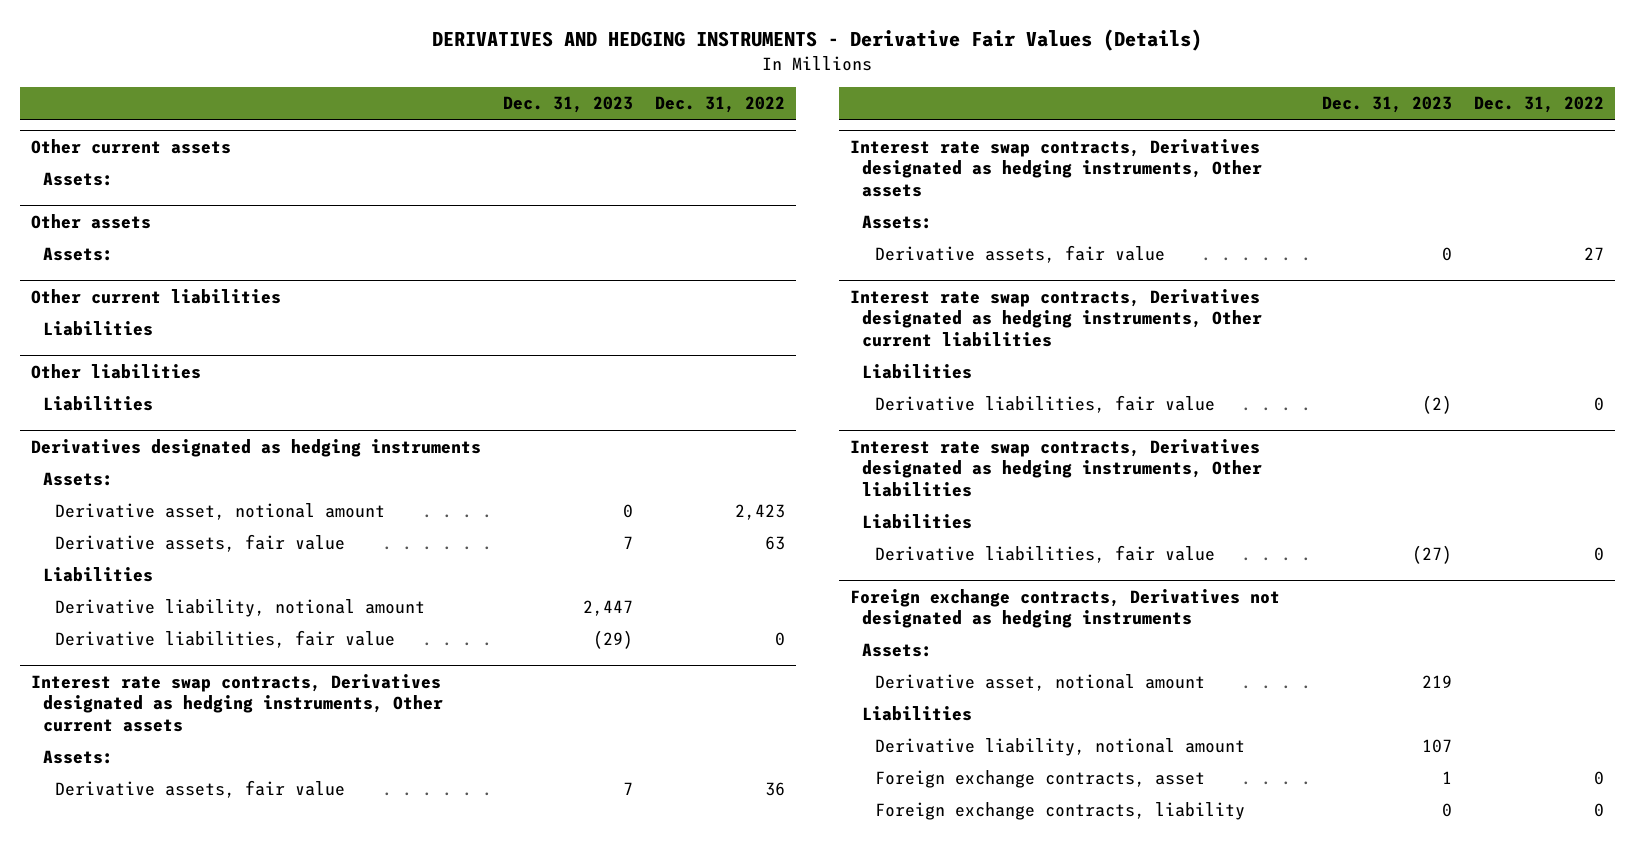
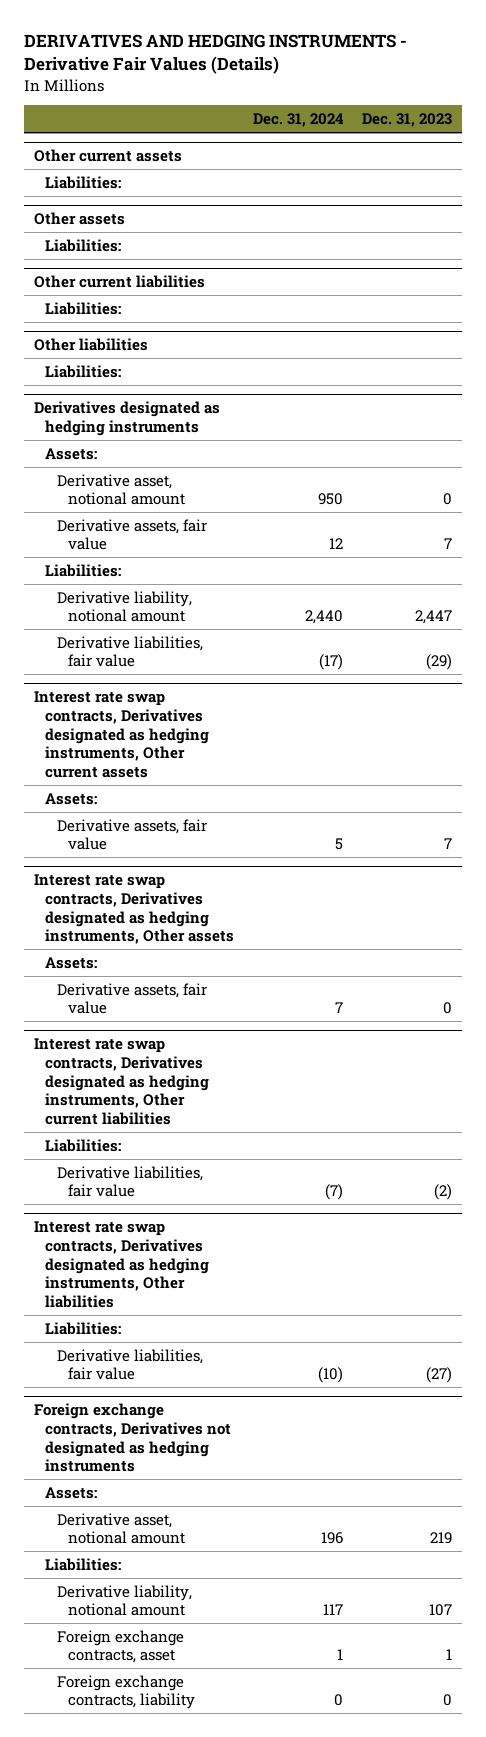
[654,96,785,114] Dec. 31, 2022 -> none
none -> [253,113,345,128] Dec. 31, 2024
[42,172,113,187] Assets: -> none
none -> [45,175,122,189] Liabilities:
[42,247,113,262] Assets: -> none
none -> [45,238,122,252] Liabilities:
[42,321,153,337] Liabilities -> [45,301,122,315] Liabilities:
[42,396,153,412] Liabilities -> [45,364,122,378] Liabilities:
[42,567,153,583] Liabilities -> [45,563,122,577] Liabilities:
[862,364,973,380] Liabilities -> [45,1138,122,1152] Liabilities:
[862,514,973,530] Liabilities -> [45,1321,122,1335] Liabilities:
[862,706,973,722] Liabilities -> [45,1557,122,1571] Liabilities:

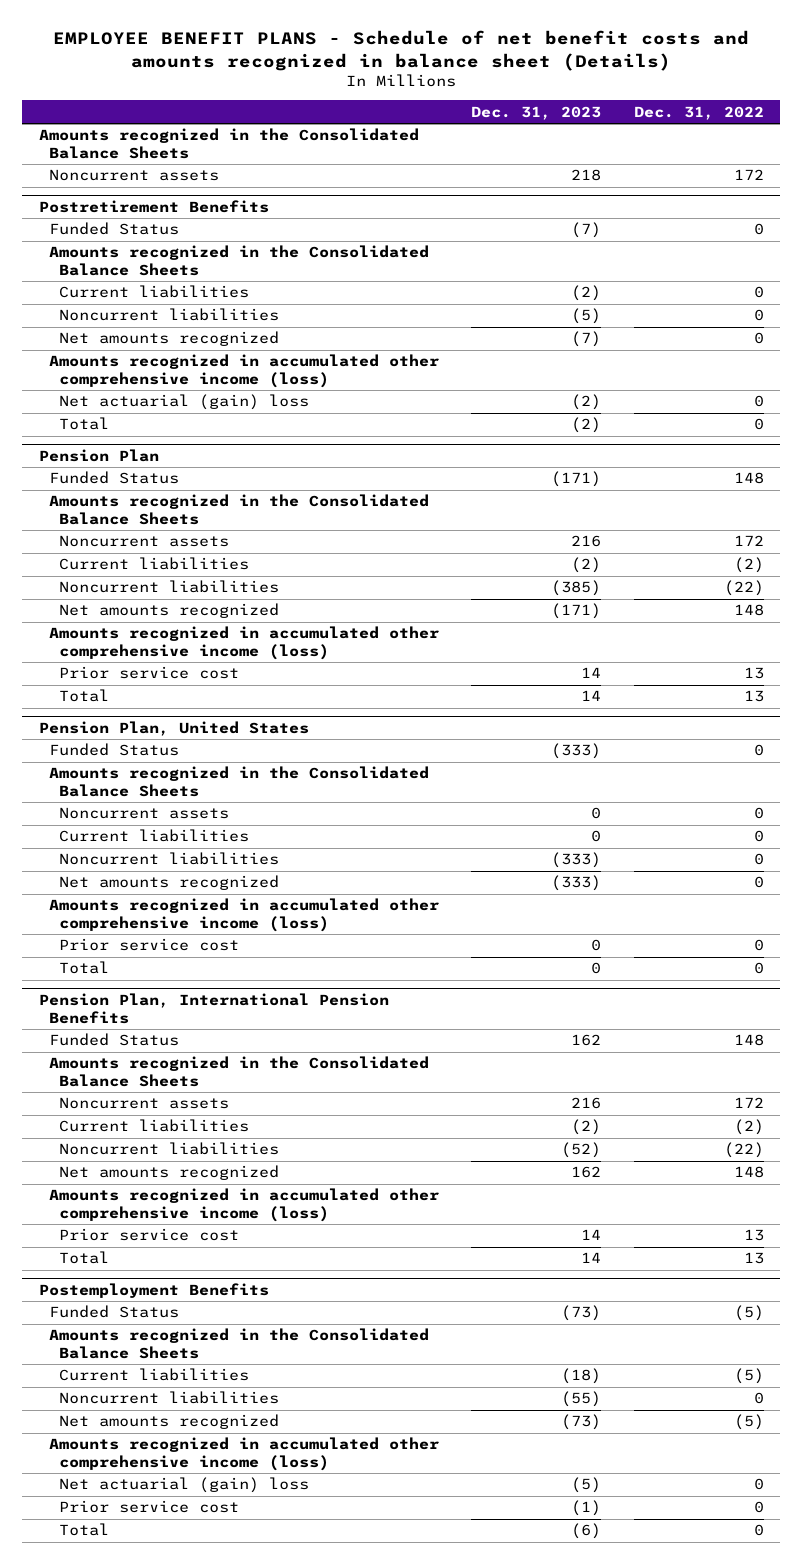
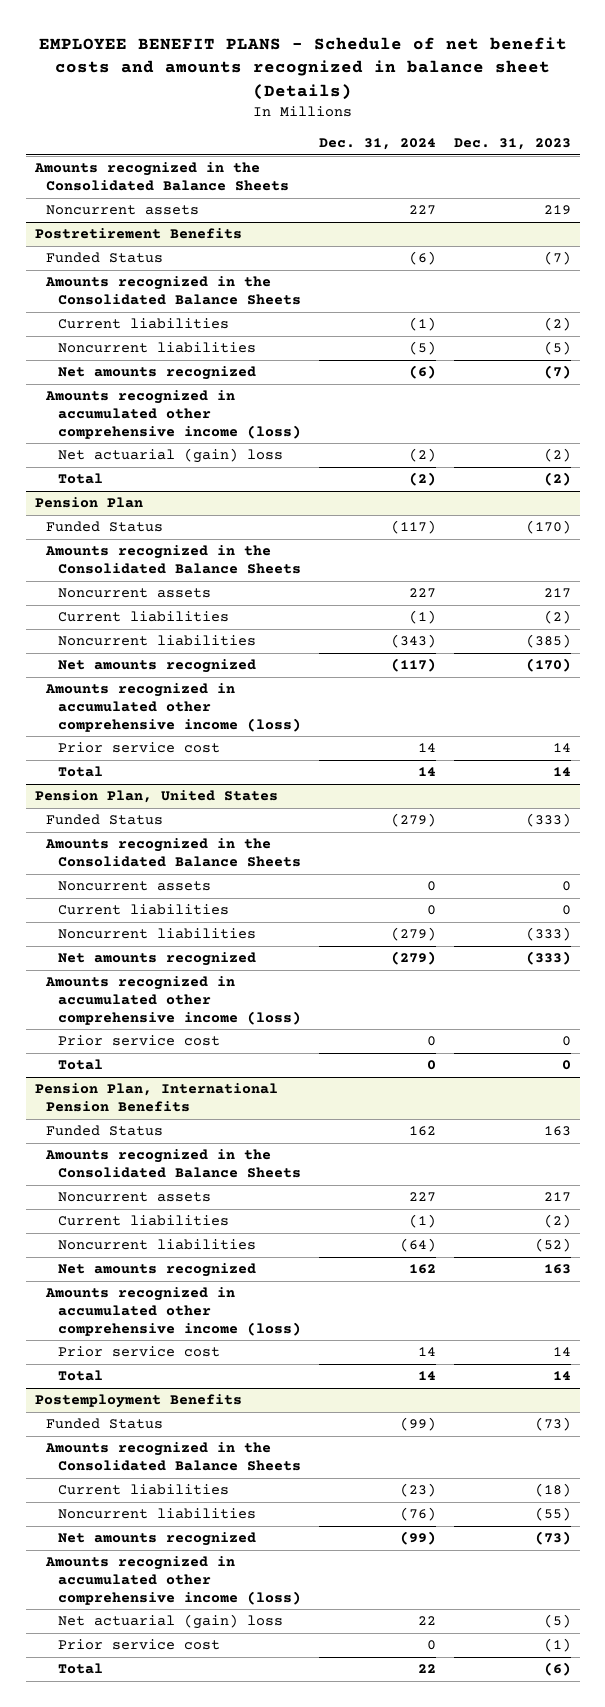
[633,105,764,120] Dec. 31, 2022 -> none
none -> [318,138,436,151] Dec. 31, 2024
[571,169,602,182] 218 -> [543,205,571,216] 219
[551,471,602,488] (171) -> [525,520,571,535] (170)
[571,535,602,548] 216 -> [543,588,571,599] 217
[551,603,602,620] (171) -> [525,658,571,673] (170)
[571,1034,602,1047] 162 -> [543,1126,571,1137] 163
[571,1097,602,1110] 216 -> [543,1192,571,1203] 217
[571,1166,602,1179] 162 -> [543,1264,571,1275] 163

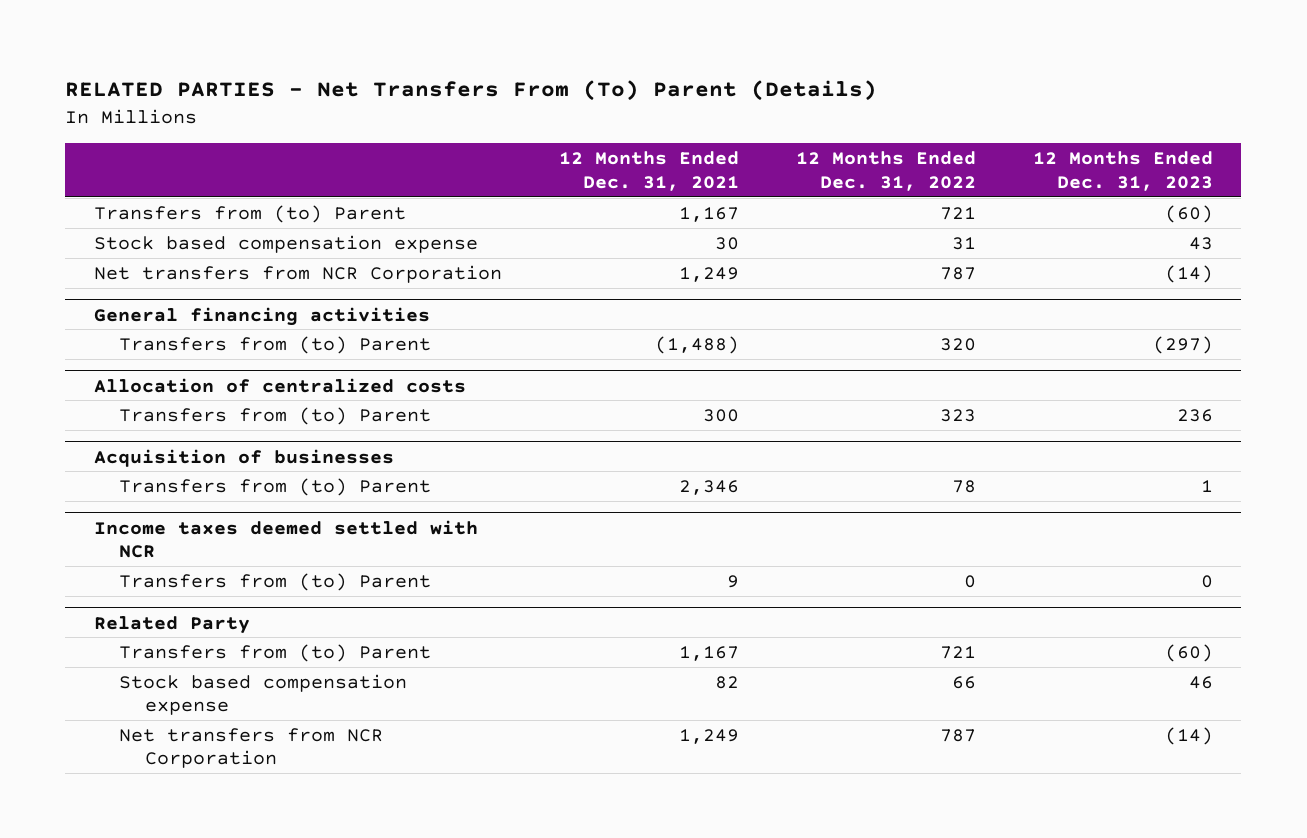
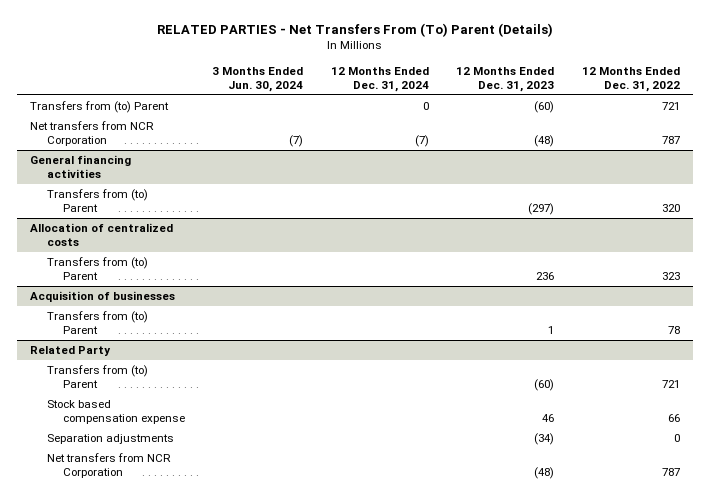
[558,151,739,191] 12 Months Ended Dec. 31, 2021 -> none
none -> [212,66,304,93] 3 Months Ended Jun. 30, 2024
none -> [330,66,429,93] 12 Months Ended Dec. 31, 2024
[93,234,478,253] Stock based compensation expense -> none
[1164,264,1213,283] (14) -> [534,135,555,148] (48)
[93,519,478,558] Income taxes deemed settled with NCR -> none
[119,572,432,591] Transfers from (to) Parent -> none
none -> [46,433,174,444] Separation adjustments
[1164,726,1213,745] (14) -> [534,467,555,480] (48)

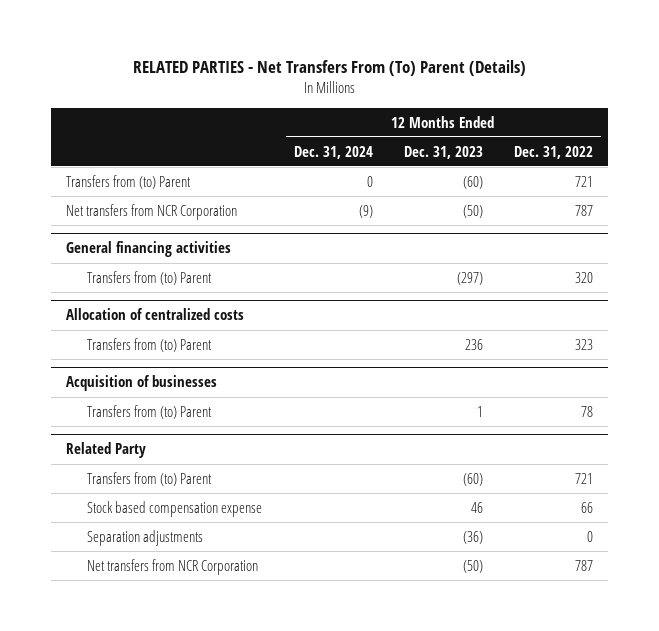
[212,66,304,93] 3 Months Ended Jun. 30, 2024 -> none
[414,135,429,148] (7) -> [358,204,373,218] (9)
[534,135,555,148] (48) -> [462,204,483,218] (50)
[534,432,555,445] (34) -> [462,530,483,544] (36)
[534,467,555,480] (48) -> [462,559,483,573] (50)

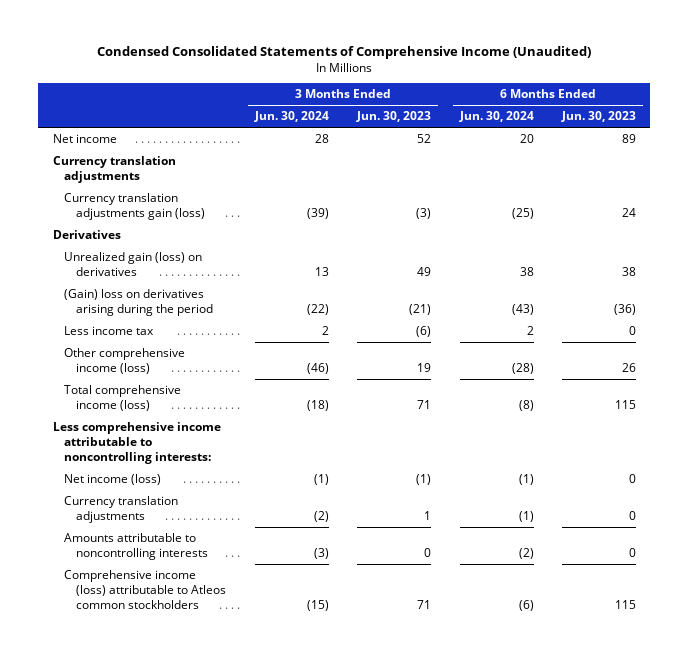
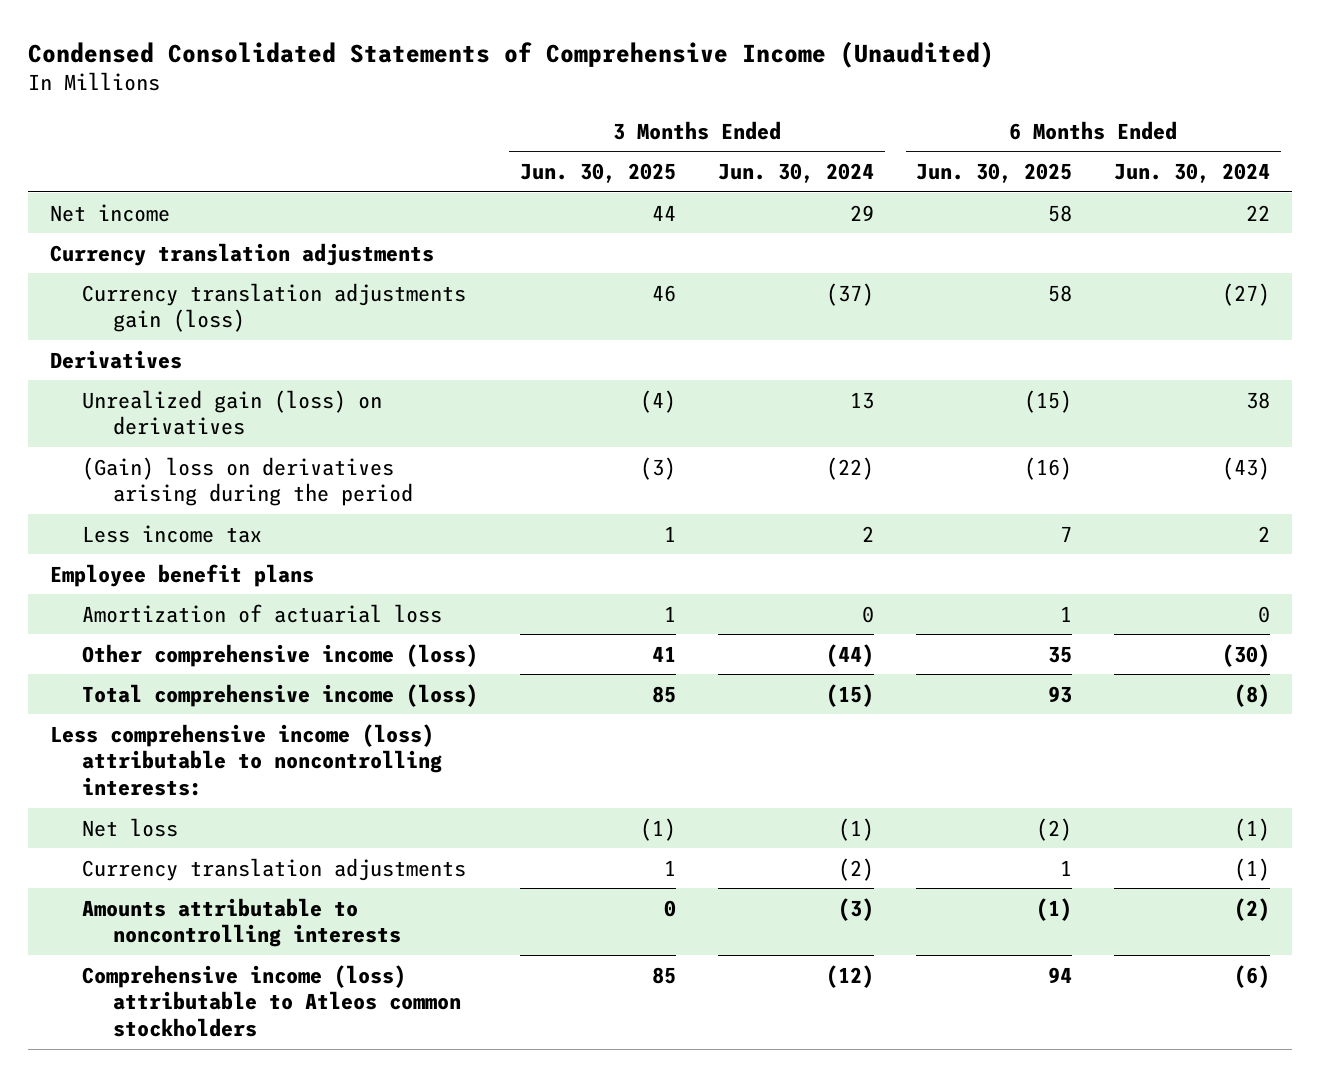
[356,111,432,123] Jun. 30, 2023 -> none
[561,111,637,123] Jun. 30, 2023 -> none
none -> [519,163,676,184] Jun. 30, 2025
none -> [916,163,1073,184] Jun. 30, 2025
[314,134,329,144] 28 -> [849,204,874,221] 29
[519,134,534,144] 20 -> [1246,204,1271,221] 22
[306,208,329,220] (39) -> [825,282,874,306] (37)
[511,208,534,220] (25) -> [1222,282,1271,306] (27)
none -> [49,563,314,587] Employee benefit plans
none -> [81,603,442,623] Amortization of actuarial loss
[306,363,329,375] (46) -> [825,643,874,667] (44)
[511,363,534,375] (28) -> [1222,643,1271,667] (30)
[306,400,329,412] (18) -> [825,683,874,707] (15)
[52,422,221,464] Less comprehensive income attributable to noncontrolling interests: -> [49,723,442,797] Less comprehensive income (loss) attributable to noncontrolling interests:
[64,474,162,486] Net income (loss) -> [81,817,178,837] Net loss
[306,599,329,611] (15) -> [825,964,874,988] (12)

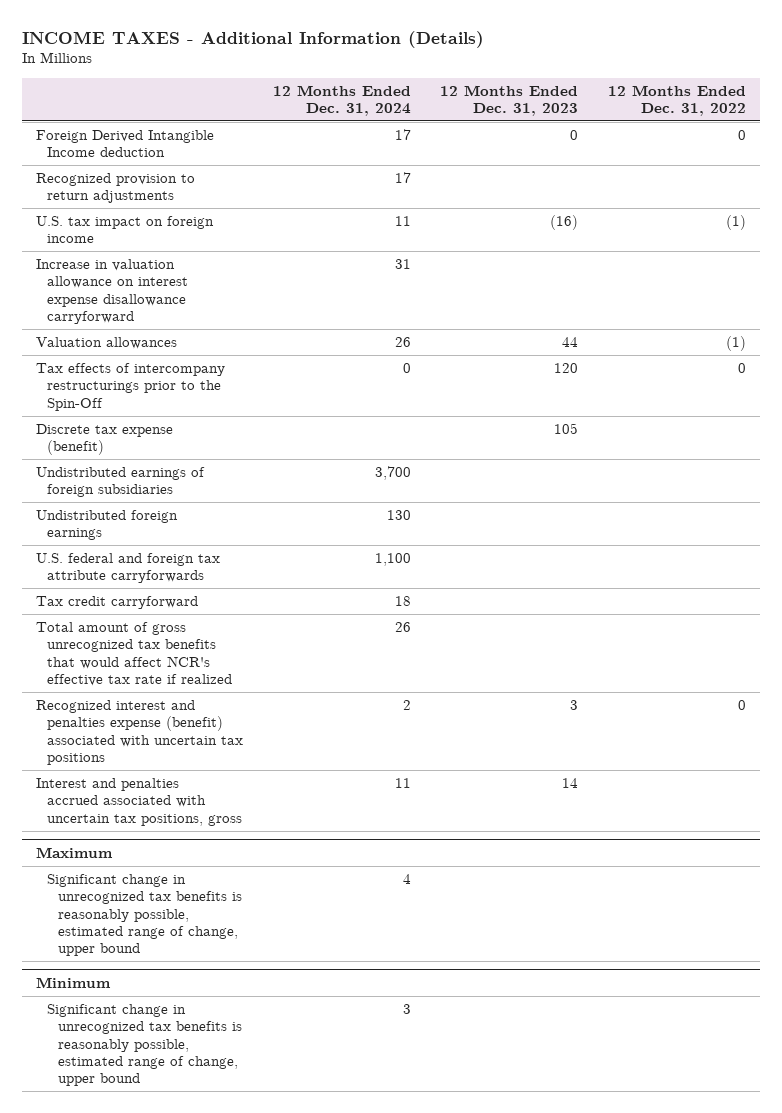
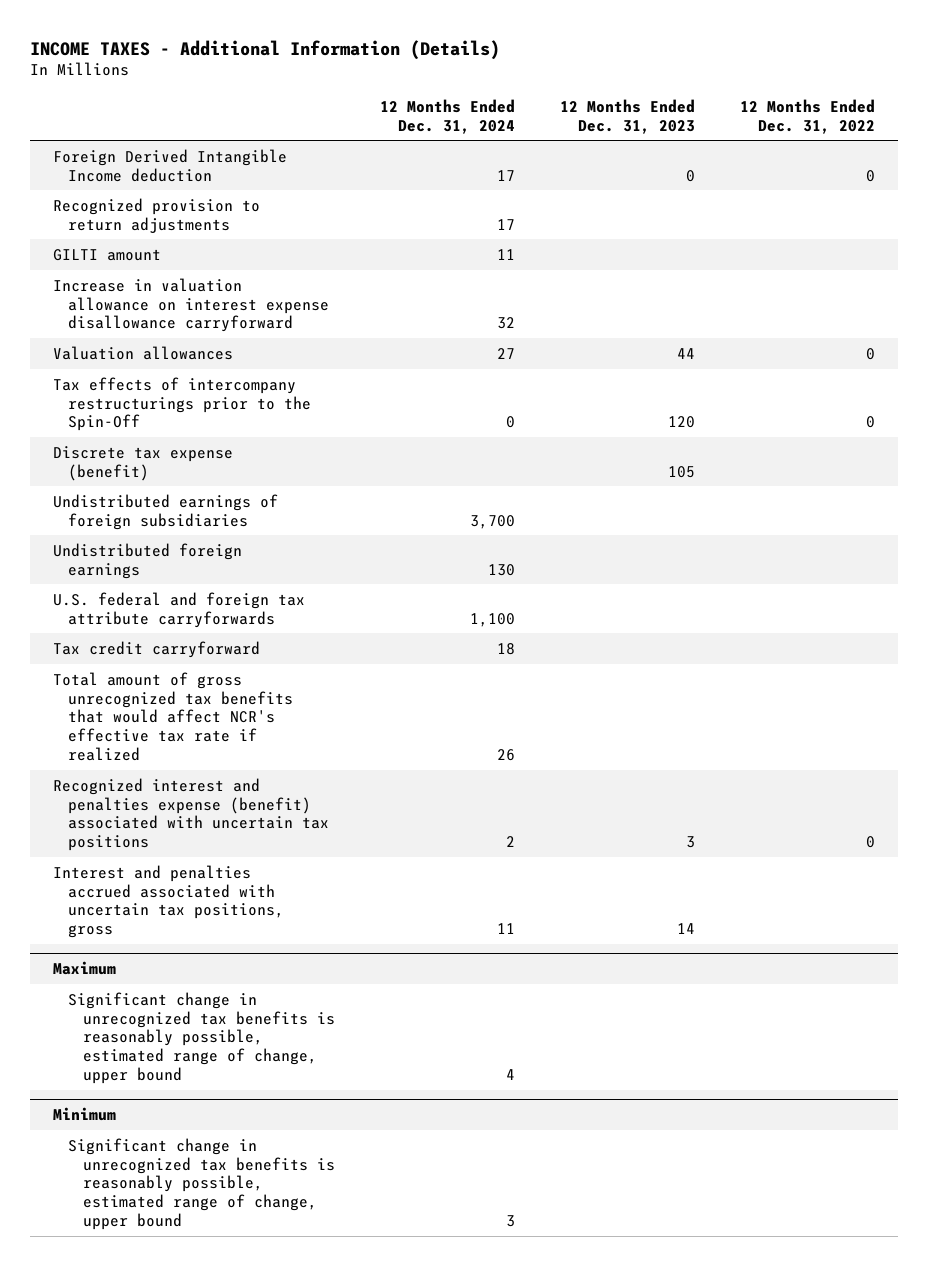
[36,216,215,244] U.S. tax impact on foreign income -> none
none -> [52,248,161,261] GILTI amount
[394,259,411,270] 31 -> [497,317,516,330] 32
[394,337,411,348] 26 -> [497,347,516,359] 27
[725,336,746,352] (1) -> [866,347,876,360] 0

